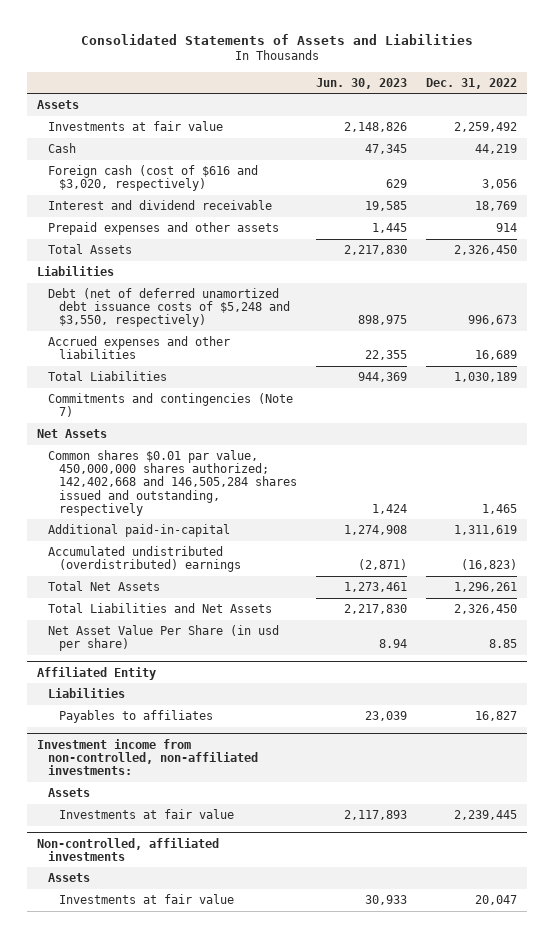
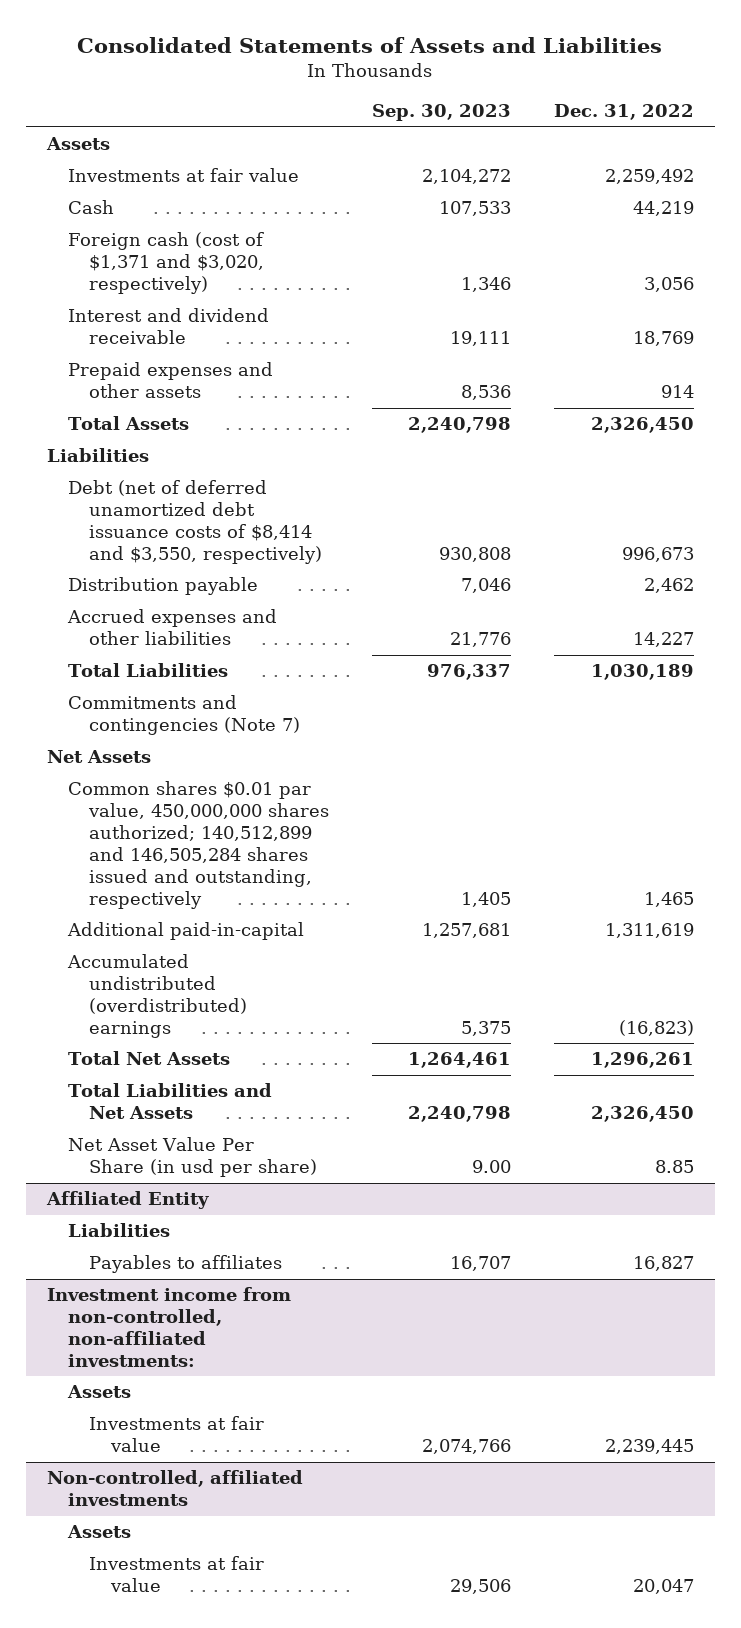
[316,77,408,89] Jun. 30, 2023 -> none
none -> [372,104,512,122] Sep. 30, 2023
[47,164,258,192] Foreign cash (cost of $616 and $3,020, respectively) -> [68,232,265,295] Foreign cash (cost of $1,371 and $3,020, respectively)
[47,287,291,328] Debt (net of deferred unamortized debt issuance costs of $5,248 and $3,550, respectively) -> [68,480,323,564] Debt (net of deferred unamortized debt issuance costs of $8,414 and $3,550, respectively)
none -> [68,577,259,596] Distribution payable
[475,350,518,361] 16,689 -> [632,632,694,648] 14,227
[47,449,298,516] Common shares $0.01 par value, 450,000,000 shares authorized; 142,402,668 and 146,505,284 shares issued and outstanding, respectively -> [68,781,330,909] Common shares $0.01 par value, 450,000,000 shares authorized; 140,512,899 and 146,505,284 shares issued and outstanding, respectively

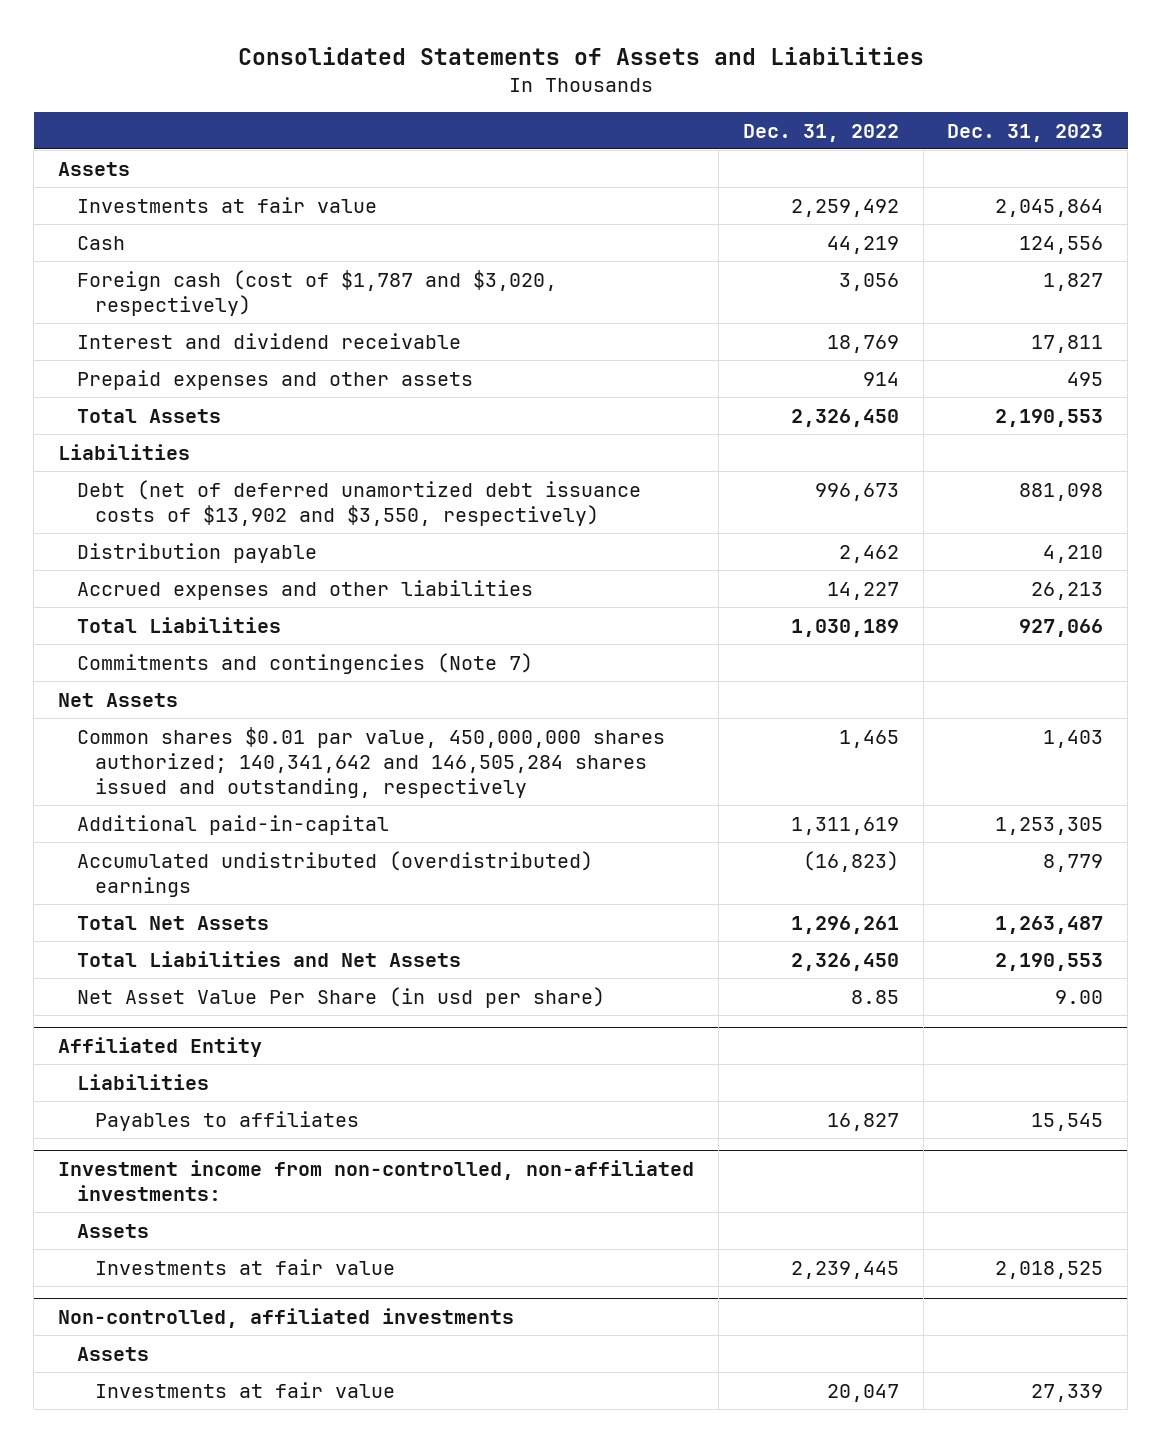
[372,104,512,122] Sep. 30, 2023 -> none
none -> [947,123,1104,142] Dec. 31, 2023
[68,232,265,295] Foreign cash (cost of $1,371 and $3,020, respectively) -> [76,269,557,316] Foreign cash (cost of $1,787 and $3,020, respectively)
[68,480,323,564] Debt (net of deferred unamortized debt issuance costs of $8,414 and $3,550, respectively) -> [76,479,641,526] Debt (net of deferred unamortized debt issuance costs of $13,902 and $3,550, respectively)
[68,781,330,909] Common shares $0.01 par value, 450,000,000 shares authorized; 140,512,899 and 146,505,284 shares issued and outstanding, respectively -> [76,726,665,799] Common shares $0.01 par value, 450,000,000 shares authorized; 140,341,642 and 146,505,284 shares issued and outstanding, respectively

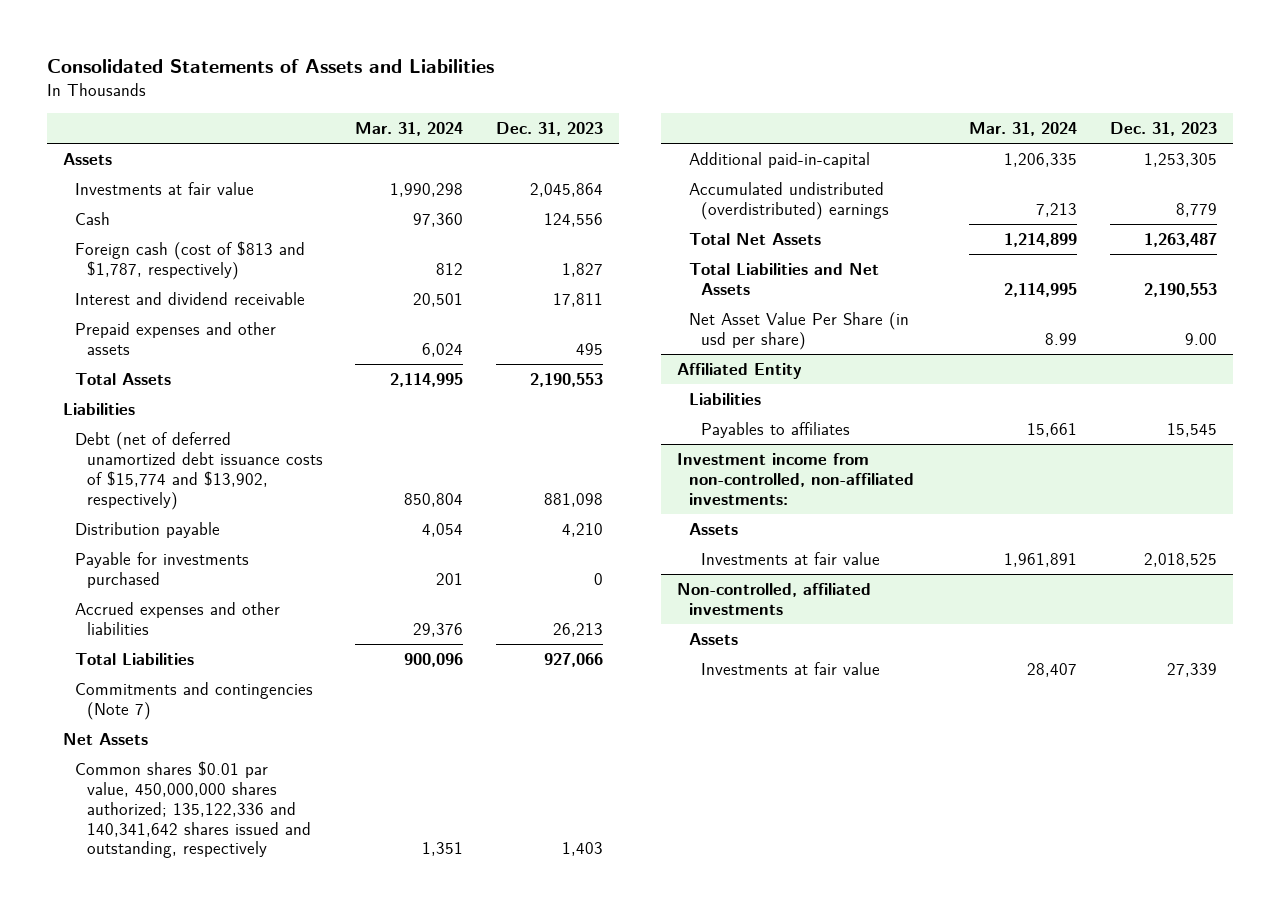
[742,123,899,142] Dec. 31, 2022 -> none
none -> [355,121,464,136] Mar. 31, 2024
[76,269,557,316] Foreign cash (cost of $1,787 and $3,020, respectively) -> [74,241,305,280] Foreign cash (cost of $813 and $1,787, respectively)
[76,479,641,526] Debt (net of deferred unamortized debt issuance costs of $13,902 and $3,550, respectively) -> [74,432,323,510] Debt (net of deferred unamortized debt issuance costs of $15,774 and $13,902, respectively)
none -> [74,552,249,588] Payable for investments purchased
[76,726,665,799] Common shares $0.01 par value, 450,000,000 shares authorized; 140,341,642 and 146,505,284 shares issued and outstanding, respectively -> [74,761,311,859] Common shares $0.01 par value, 450,000,000 shares authorized; 135,122,336 and 140,341,642 shares issued and outstanding, respectively

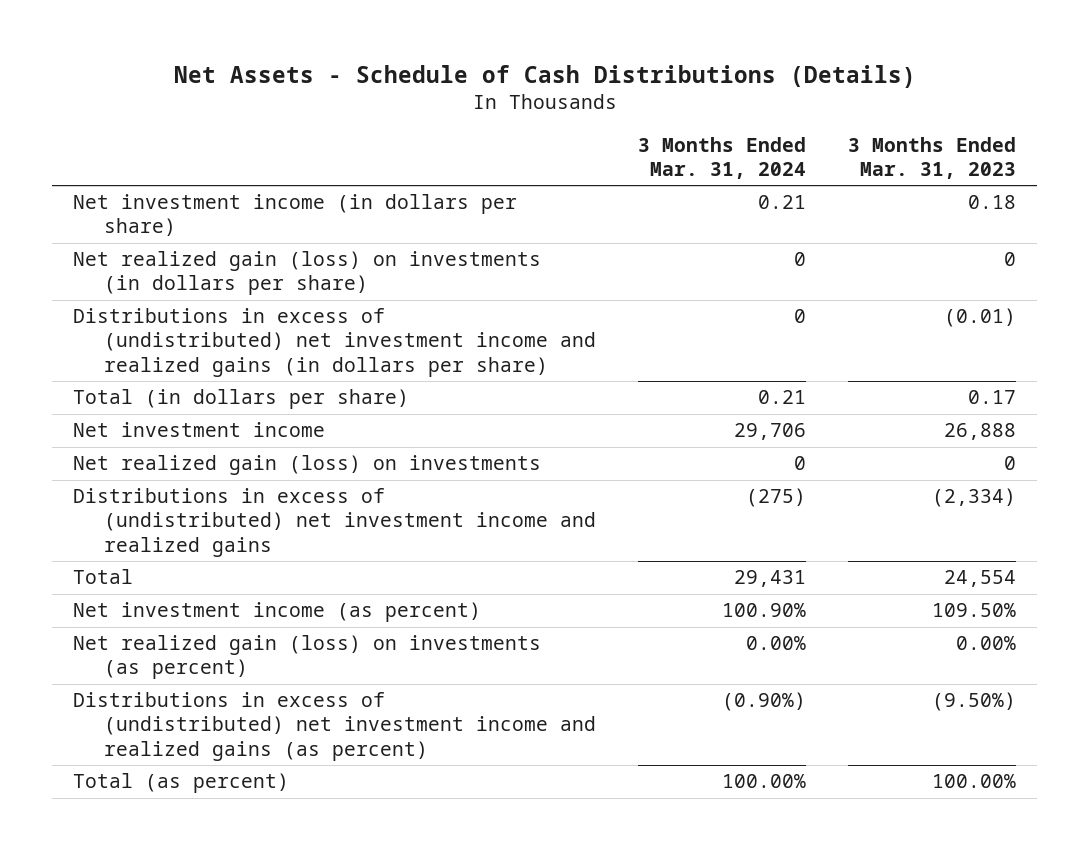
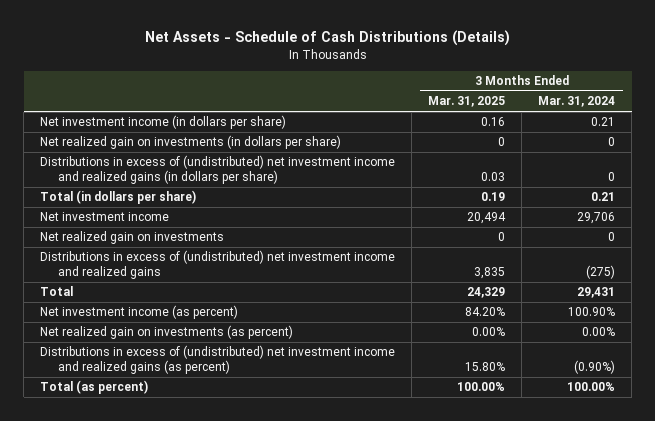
[847,136,1016,180] 3 Months Ended Mar. 31, 2023 -> none
none -> [428,96,506,108] Mar. 31, 2025
[73,251,542,296] Net realized gain (loss) on investments (in dollars per share) -> [40,135,342,150] Net realized gain on investments (in dollars per share)
[73,455,542,476] Net realized gain (loss) on investments -> [40,231,225,245] Net realized gain on investments
[73,635,542,680] Net realized gain (loss) on investments (as percent) -> [40,325,294,340] Net realized gain on investments (as percent)

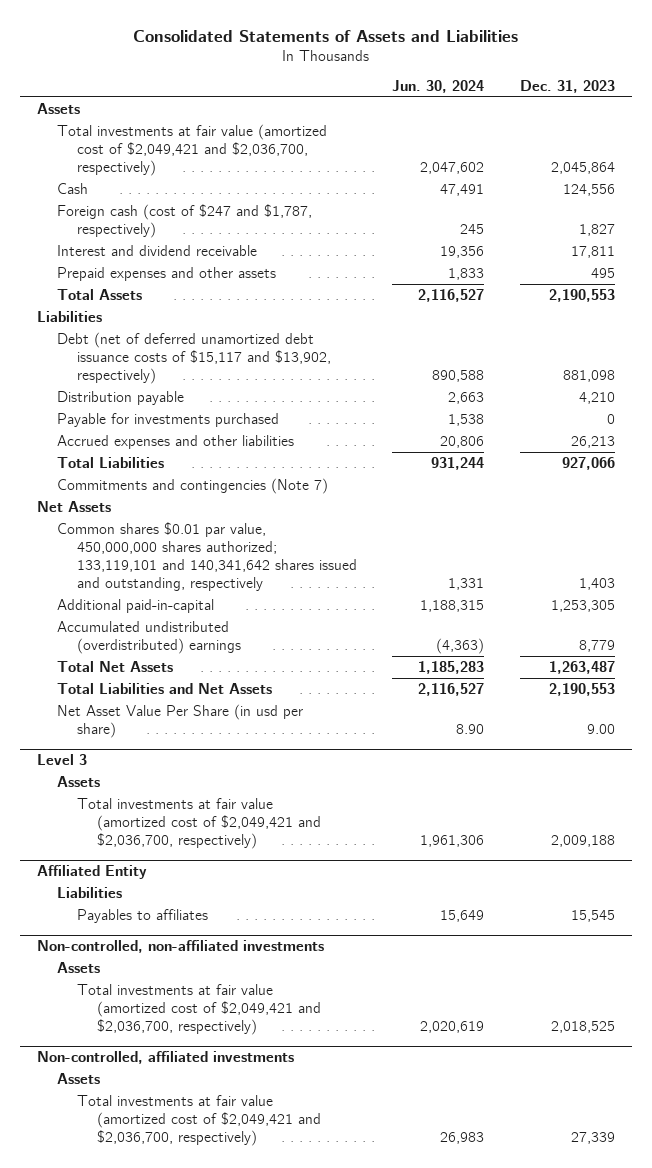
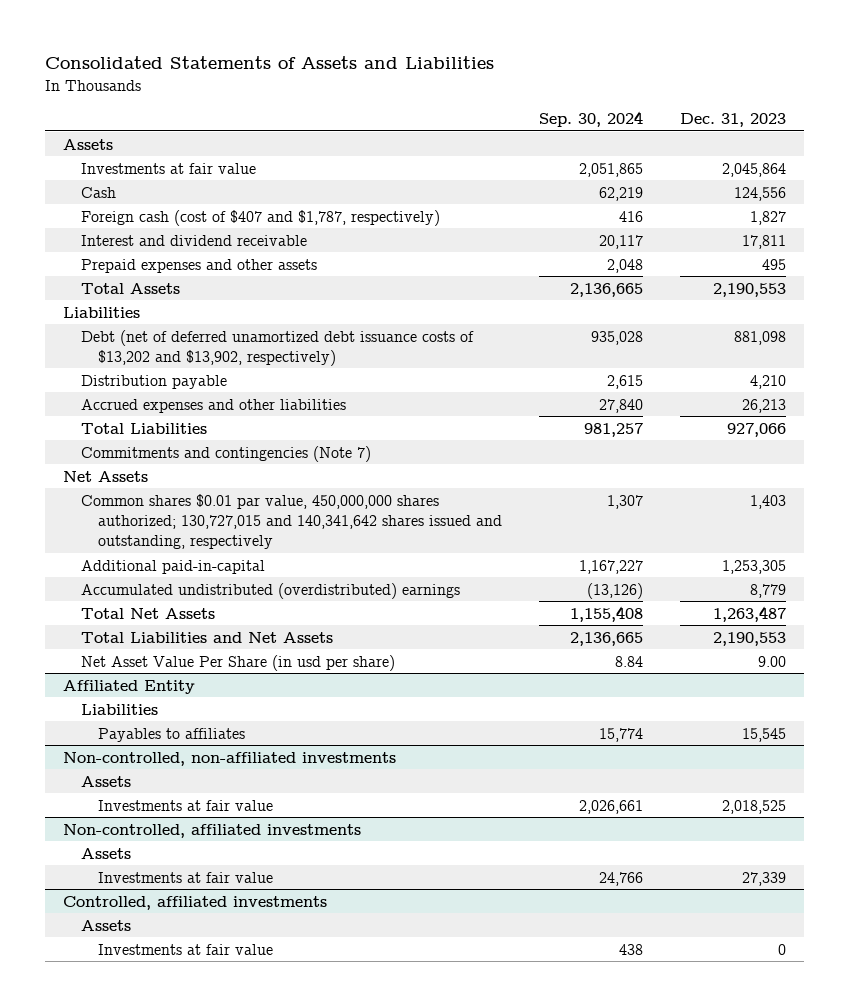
[392,80,485,94] Jun. 30, 2024 -> none
none -> [538,110,643,127] Sep. 30, 2024
[57,123,328,177] Total investments at fair value (amortized cost of $2,049,421 and $2,036,700, respectively) -> [80,162,256,174] Investments at fair value
[57,203,313,238] Foreign cash (cost of $247 and $1,787, respectively) -> [80,209,440,226] Foreign cash (cost of $407 and $1,787, respectively)
[57,331,332,385] Debt (net of deferred unamortized debt issuance costs of $15,117 and $13,902, respectively) -> [80,329,474,366] Debt (net of deferred unamortized debt issuance costs of $13,202 and $13,902, respectively)
[57,412,280,427] Payable for investments purchased -> none
[57,521,358,592] Common shares $0.01 par value, 450,000,000 shares authorized; 133,119,101 and 140,341,642 shares issued and outstanding, respectively -> [80,493,503,549] Common shares $0.01 par value, 450,000,000 shares authorized; 130,727,015 and 140,341,642 shares issued and outstanding, respectively
[37,753,88,765] Level 3 -> none
[57,775,101,787] Assets -> none
[77,797,322,850] Total investments at fair value (amortized cost of $2,049,421 and $2,036,700, respectively) -> none
[77,983,322,1036] Total investments at fair value (amortized cost of $2,049,421 and $2,036,700, respectively) -> [98,799,274,811] Investments at fair value
[77,1094,322,1147] Total investments at fair value (amortized cost of $2,049,421 and $2,036,700, respectively) -> [98,871,274,883] Investments at fair value
none -> [63,895,328,910] Controlled, affiliated investments
none -> [80,919,131,931] Assets
none -> [98,943,274,955] Investments at fair value

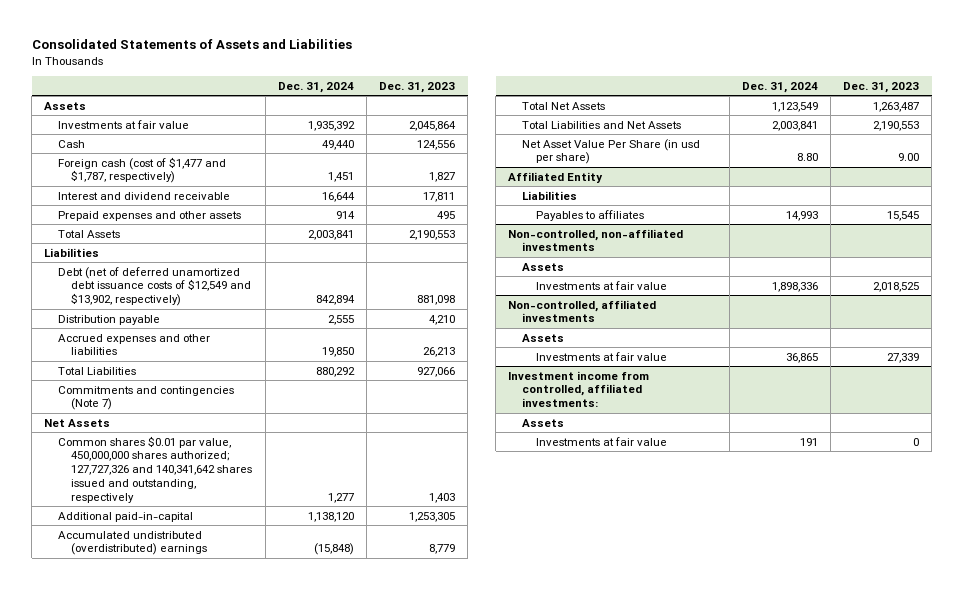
[538,110,643,127] Sep. 30, 2024 -> none
none -> [277,81,354,93] Dec. 31, 2024
[80,209,440,226] Foreign cash (cost of $407 and $1,787, respectively) -> [57,156,226,184] Foreign cash (cost of $1,477 and $1,787, respectively)
[80,329,474,366] Debt (net of deferred unamortized debt issuance costs of $13,202 and $13,902, respectively) -> [57,266,252,307] Debt (net of deferred unamortized debt issuance costs of $12,549 and $13,902, respectively)
[80,493,503,549] Common shares $0.01 par value, 450,000,000 shares authorized; 130,727,015 and 140,341,642 shares issued and outstanding, respectively -> [57,435,253,503] Common shares $0.01 par value, 450,000,000 shares authorized; 127,727,326 and 140,341,642 shares issued and outstanding, respectively
[63,895,328,910] Controlled, affiliated investments -> [508,370,650,408] Investment income from controlled, affiliated investments:

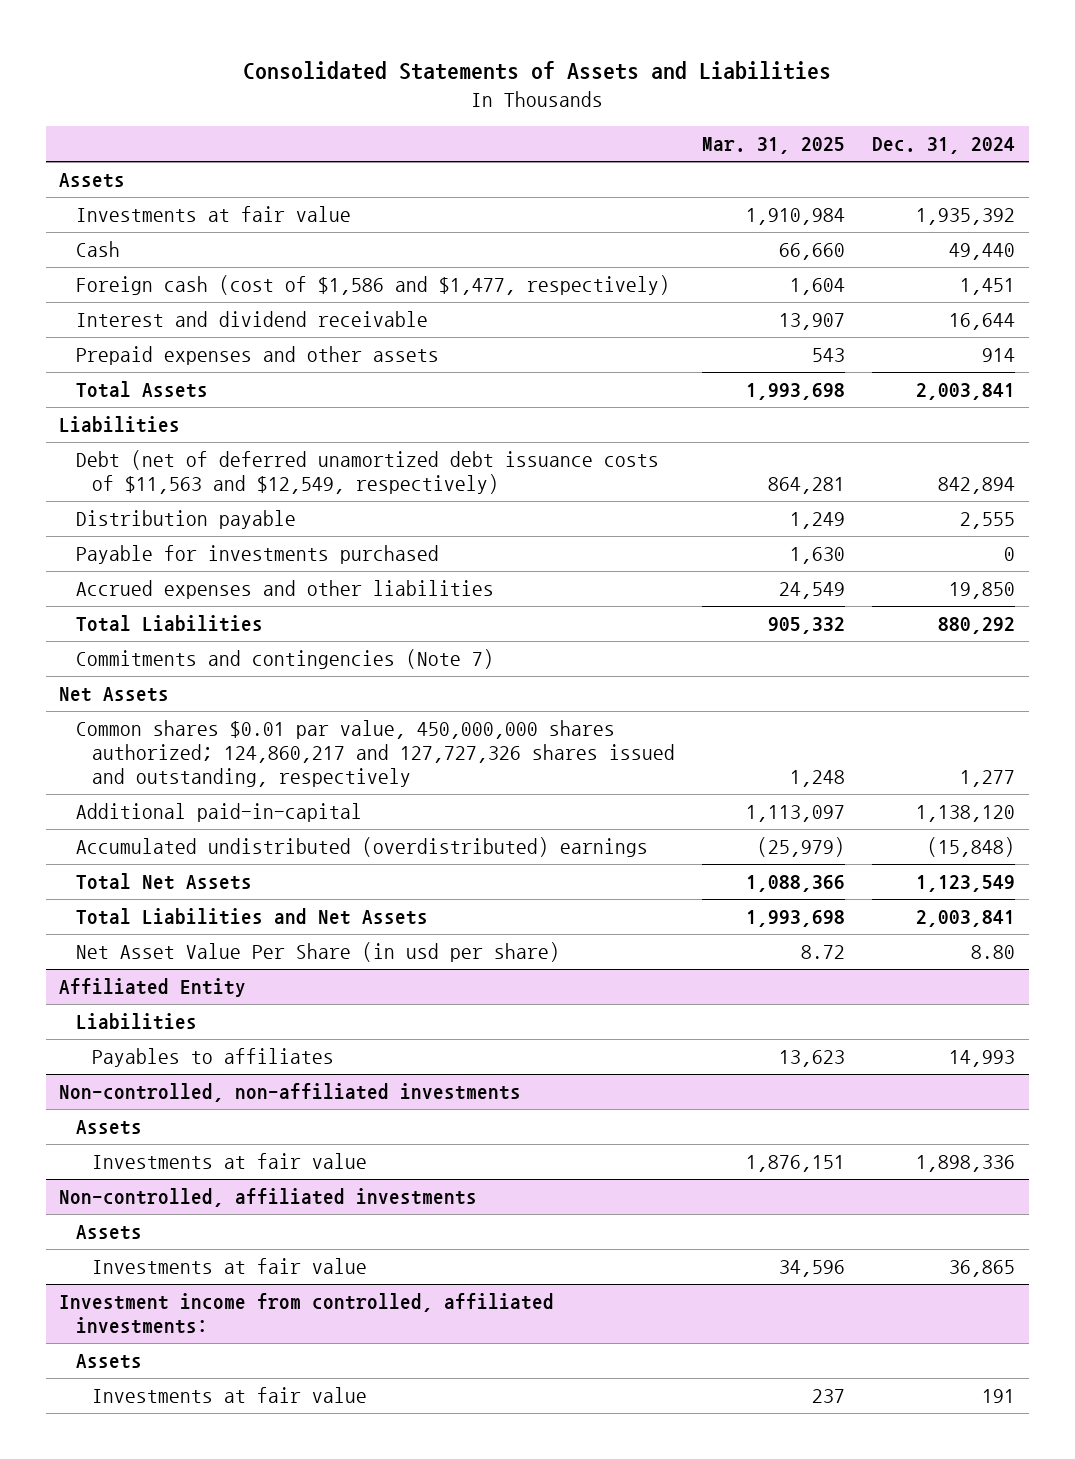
[378,81,455,93] Dec. 31, 2023 -> none
none -> [702,137,846,155] Mar. 31, 2025
[57,156,226,184] Foreign cash (cost of $1,477 and $1,787, respectively) -> [75,275,670,296] Foreign cash (cost of $1,586 and $1,477, respectively)
[57,266,252,307] Debt (net of deferred unamortized debt issuance costs of $12,549 and $13,902, respectively) -> [75,450,659,495] Debt (net of deferred unamortized debt issuance costs of $11,563 and $12,549, respectively)
none -> [75,545,439,565] Payable for investments purchased
[57,435,253,503] Common shares $0.01 par value, 450,000,000 shares authorized; 127,727,326 and 140,341,642 shares issued and outstanding, respectively -> [75,720,676,787] Common shares $0.01 par value, 450,000,000 shares authorized; 124,860,217 and 127,727,326 shares issued and outstanding, respectively

